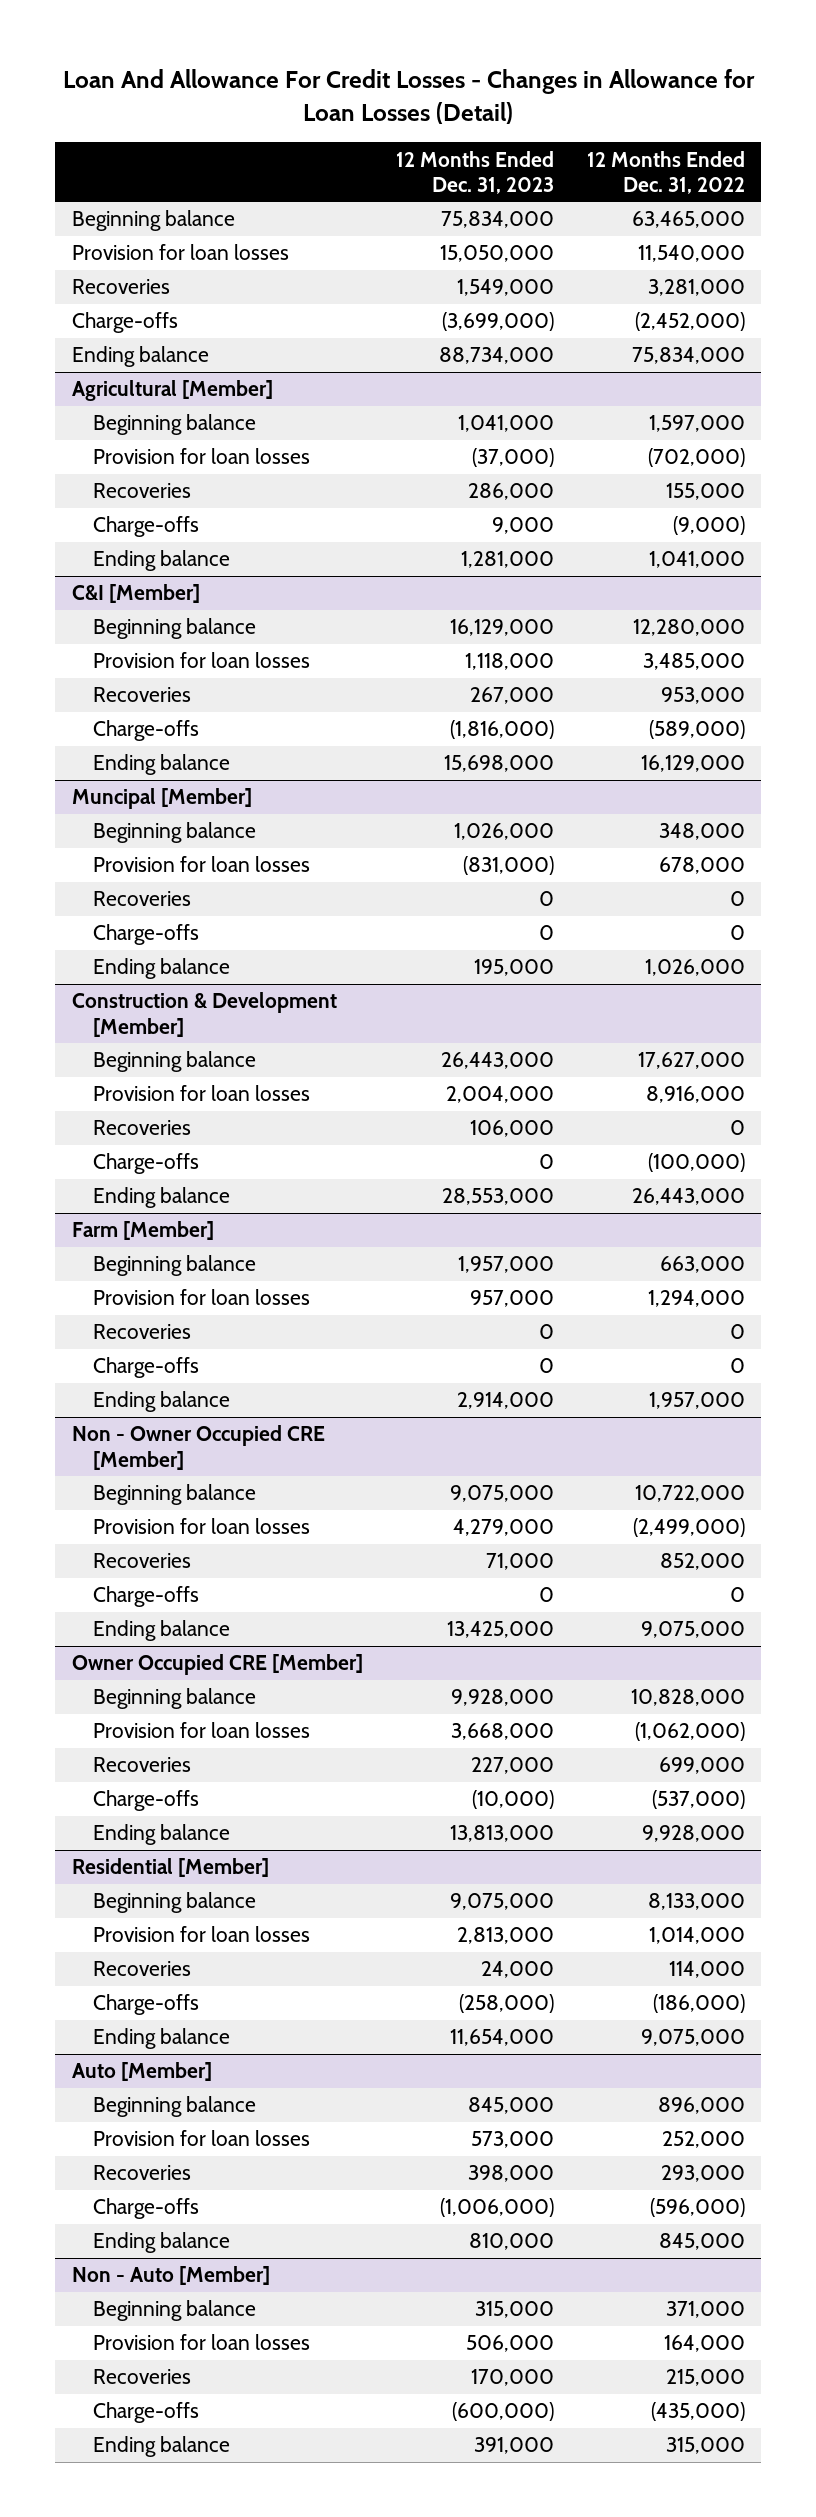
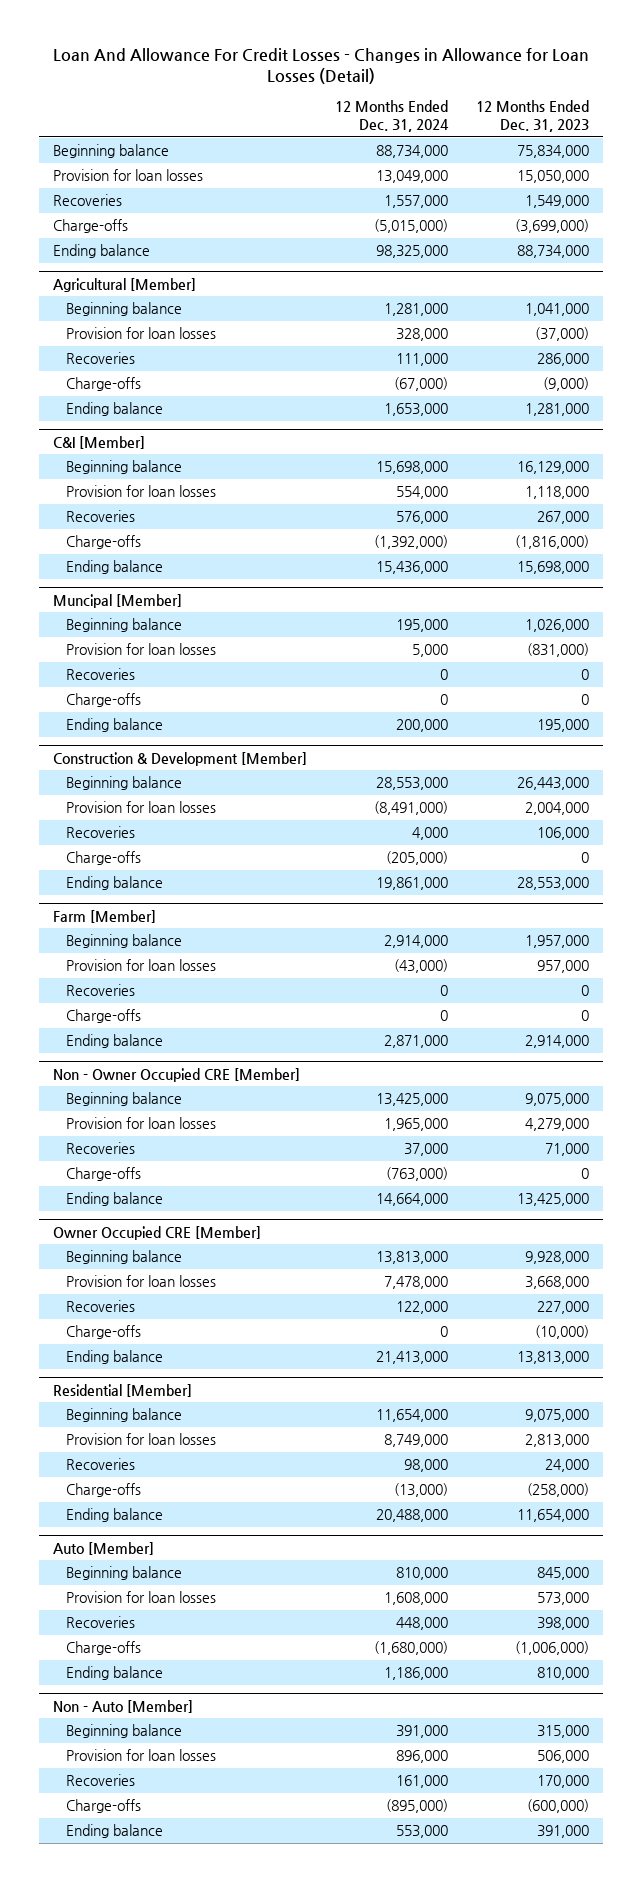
[586,150,745,194] 12 Months Ended Dec. 31, 2022 -> none
none -> [334,100,449,132] 12 Months Ended Dec. 31, 2024
[491,517,554,535] 9,000 -> [542,377,589,392] (9,000)

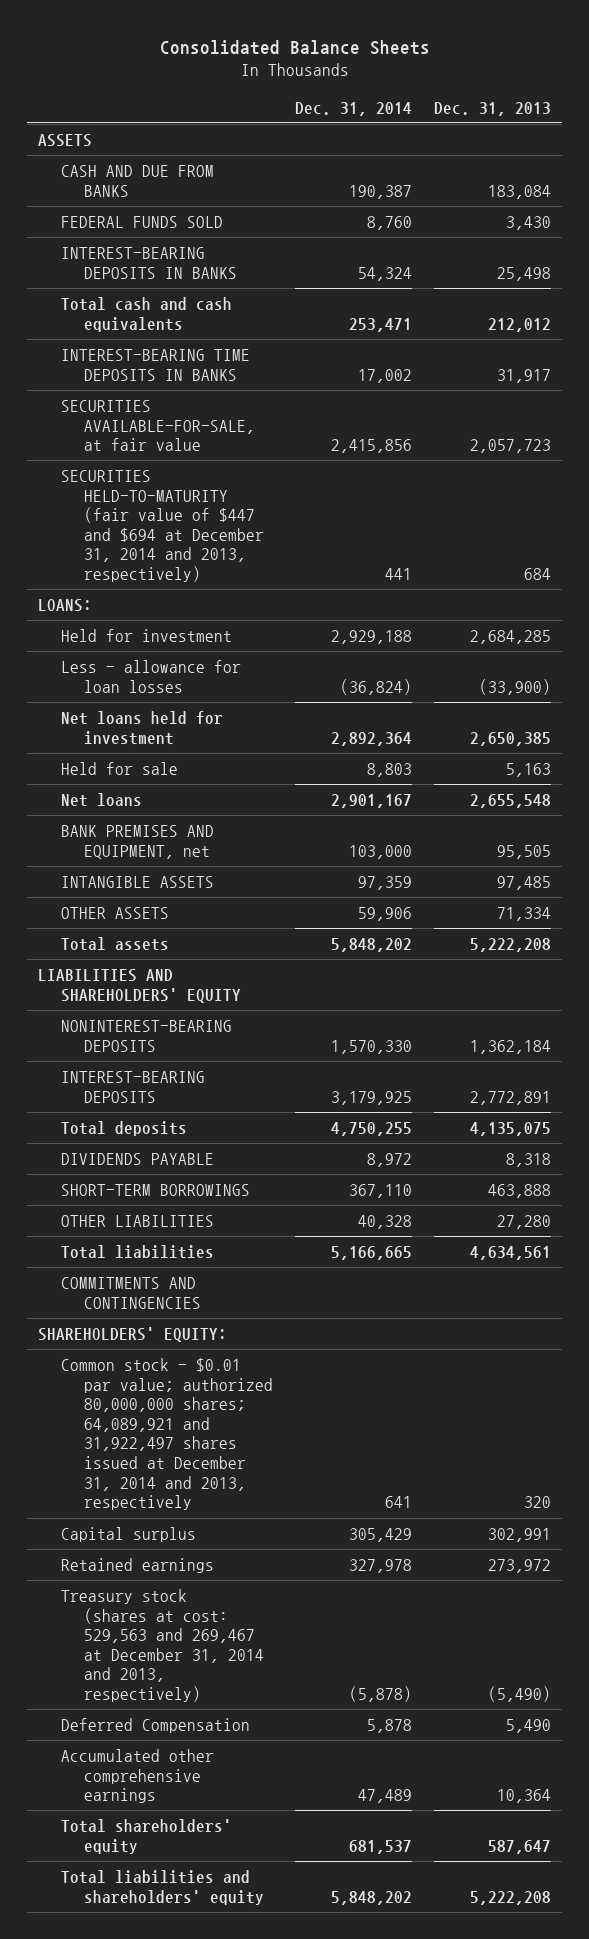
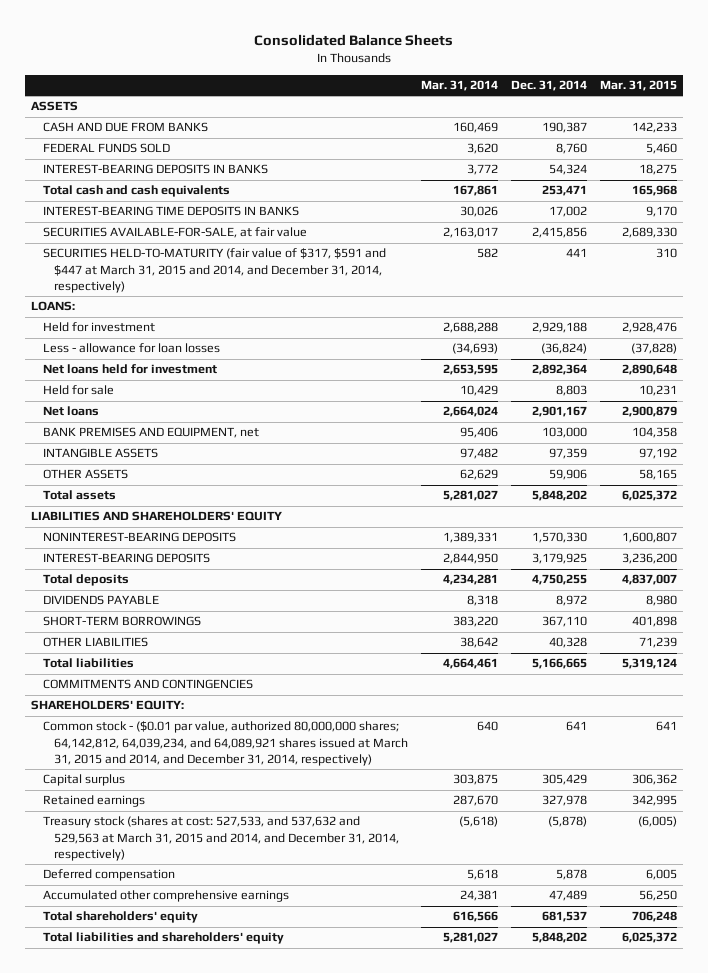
[433,101,551,116] Dec. 31, 2013 -> none
none -> [420,79,498,91] Mar. 31, 2014
none -> [599,79,677,91] Mar. 31, 2015
[61,469,264,583] SECURITIES HELD-TO-MATURITY (fair value of $447 and $694 at December 31, 2014 and 2013, respectively) -> [42,248,386,294] SECURITIES HELD-TO-MATURITY (fair value of $317, $591 and $447 at March 31, 2015 and 2014, and December 31, 2014, respectively)
[61,1357,273,1511] Common stock - $0.01 par value; authorized 80,000,000 shares; 64,089,921 and 31,922,497 shares issued at December 31, 2014 and 2013, respectively -> [42,721,408,767] Common stock - ($0.01 par value, authorized 80,000,000 shares; 64,142,812, 64,039,234, and 64,089,921 shares issued at March 31, 2015 and 2014, and December 31, 2014, respectively)
[61,1588,264,1703] Treasury stock (shares at cost: 529,563 and 269,467 at December 31, 2014 and 2013, respectively) -> [42,816,399,862] Treasury stock (shares at cost: 527,533, and 537,632 and 529,563 at March 31, 2015 and 2014, and December 31, 2014, respectively)
[61,1717,251,1733] Deferred Compensation -> [42,869,175,882] Deferred compensation

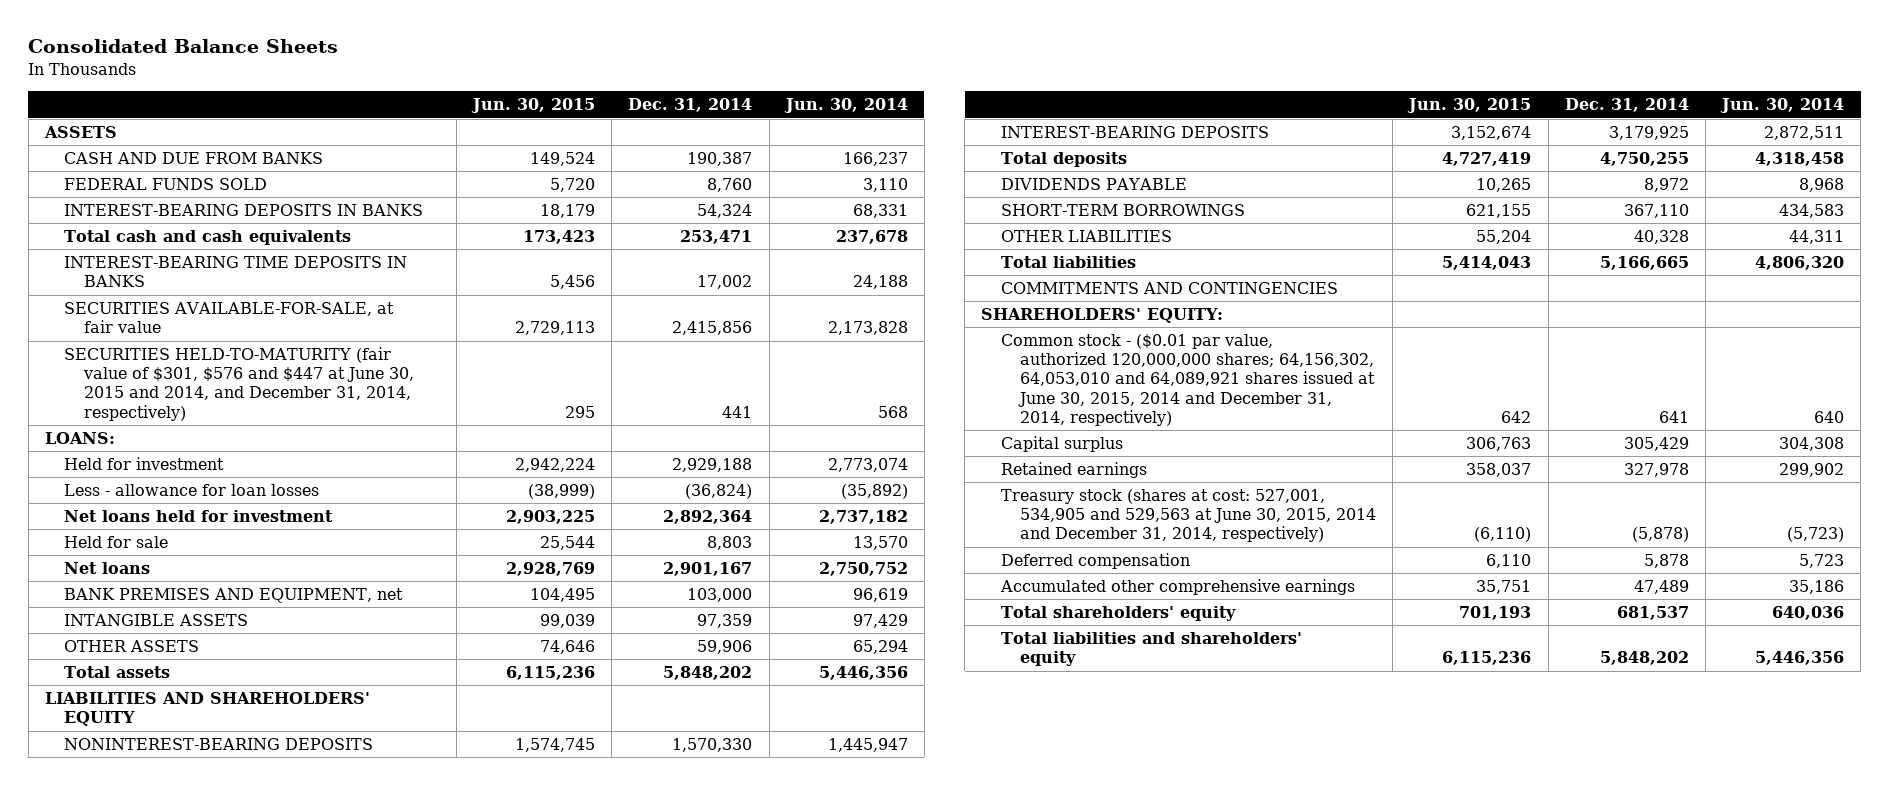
[420,79,498,91] Mar. 31, 2014 -> none
[599,79,677,91] Mar. 31, 2015 -> none
none -> [471,98,596,114] Jun. 30, 2015
none -> [783,98,908,114] Jun. 30, 2014
[42,248,386,294] SECURITIES HELD-TO-MATURITY (fair value of $317, $591 and $447 at March 31, 2015 and 2014, and December 31, 2014, respectively) -> [64,347,414,421] SECURITIES HELD-TO-MATURITY (fair value of $301, $576 and $447 at June 30, 2015 and 2014, and December 31, 2014, respectively)
[42,721,408,767] Common stock - ($0.01 par value, authorized 80,000,000 shares; 64,142,812, 64,039,234, and 64,089,921 shares issued at March 31, 2015 and 2014, and December 31, 2014, respectively) -> [1000,334,1376,426] Common stock - ($0.01 par value, authorized 120,000,000 shares; 64,156,302, 64,053,010 and 64,089,921 shares issued at June 30, 2015, 2014 and December 31, 2014, respectively)
[42,816,399,862] Treasury stock (shares at cost: 527,533, and 537,632 and 529,563 at March 31, 2015 and 2014, and December 31, 2014, respectively) -> [1000,489,1377,543] Treasury stock (shares at cost: 527,001, 534,905 and 529,563 at June 30, 2015, 2014 and December 31, 2014, respectively)

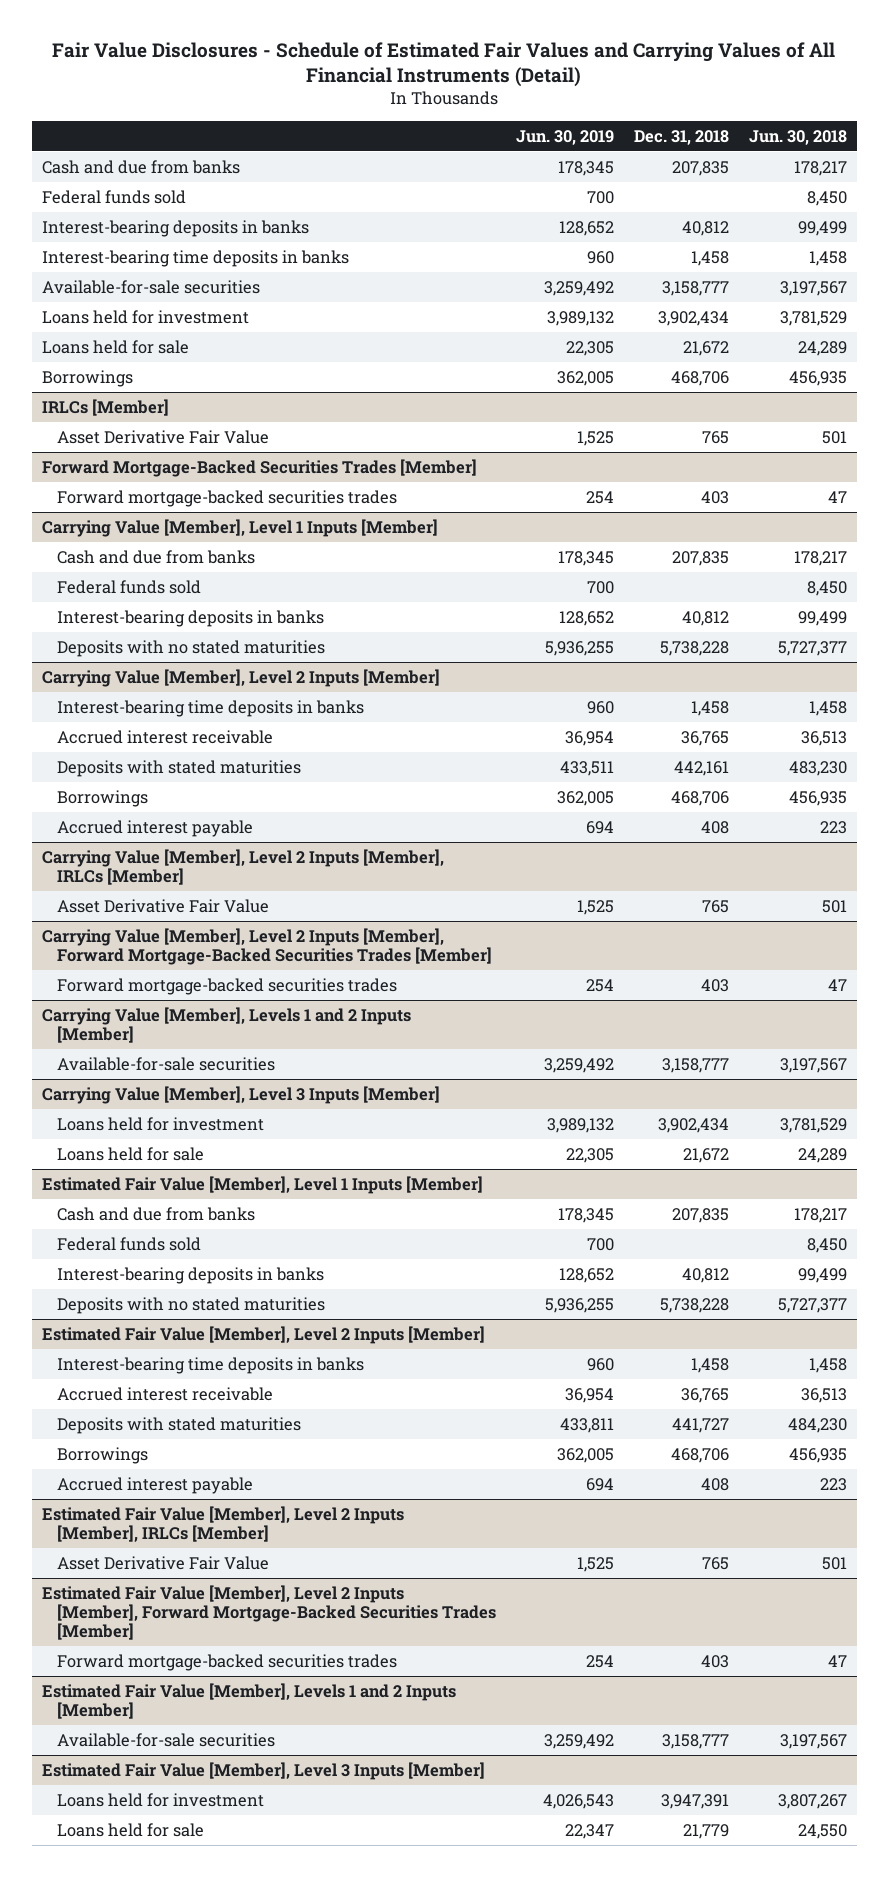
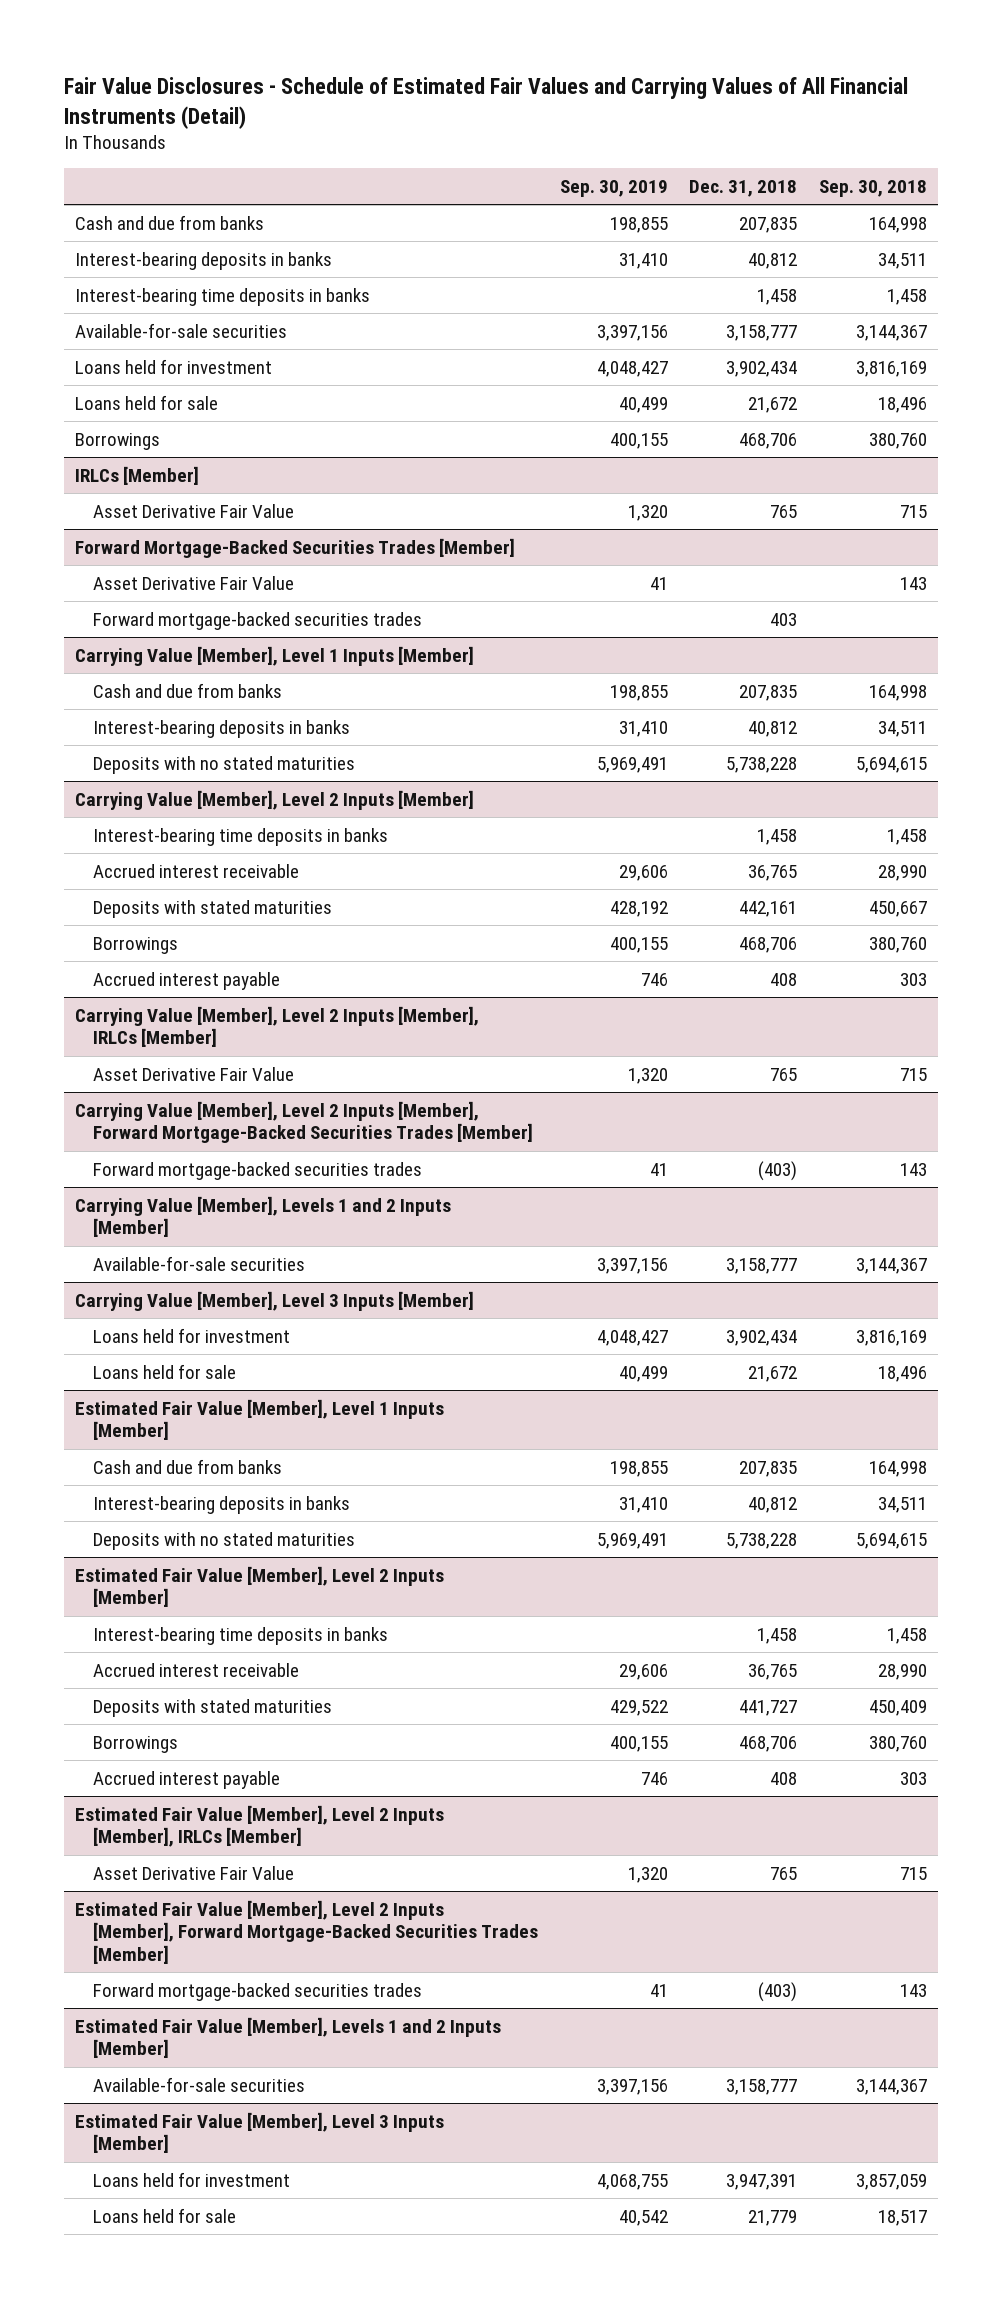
[515,129,614,145] Jun. 30, 2019 -> none
[748,129,847,145] Jun. 30, 2018 -> none
none -> [559,180,668,198] Sep. 30, 2019
none -> [818,180,927,198] Sep. 30, 2018
[41,189,186,204] Federal funds sold -> none
none -> [93,575,295,590] Asset Derivative Fair Value
[56,579,201,594] Federal funds sold -> none
[700,978,729,992] 403 -> [758,1160,798,1181] (403)
[56,1236,201,1251] Federal funds sold -> none
[700,1654,729,1668] 403 -> [758,1981,798,2002] (403)

